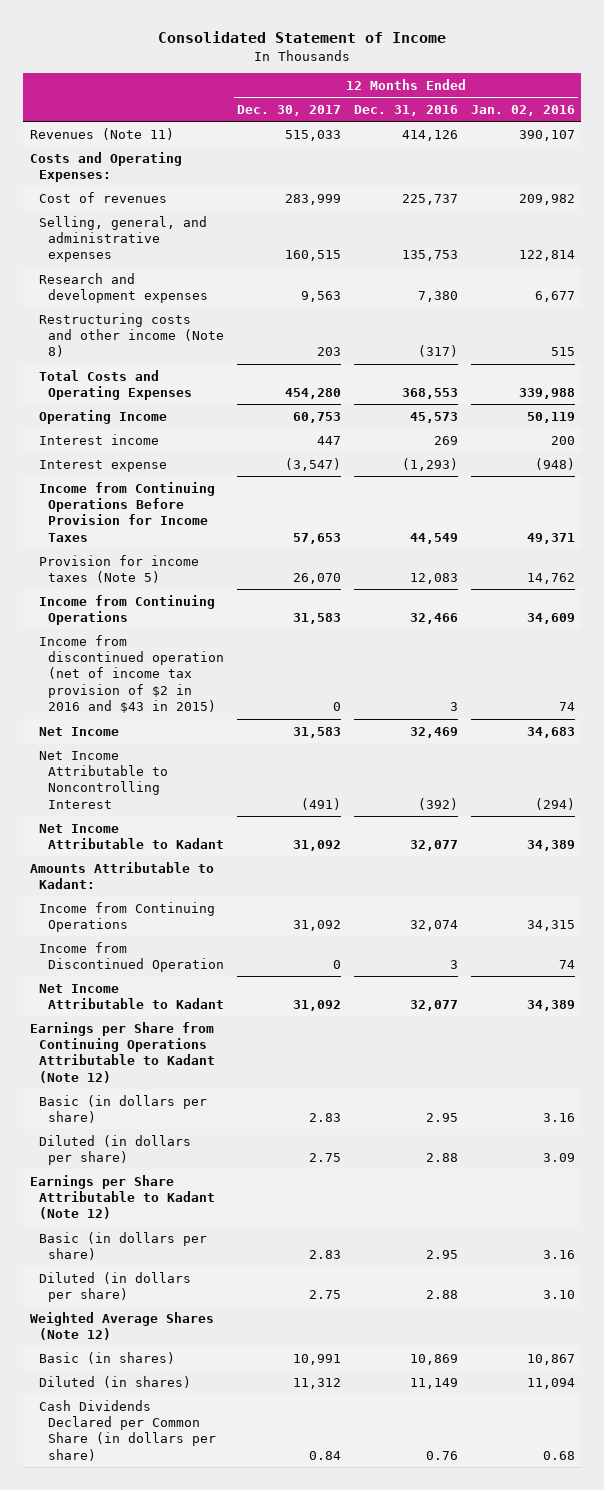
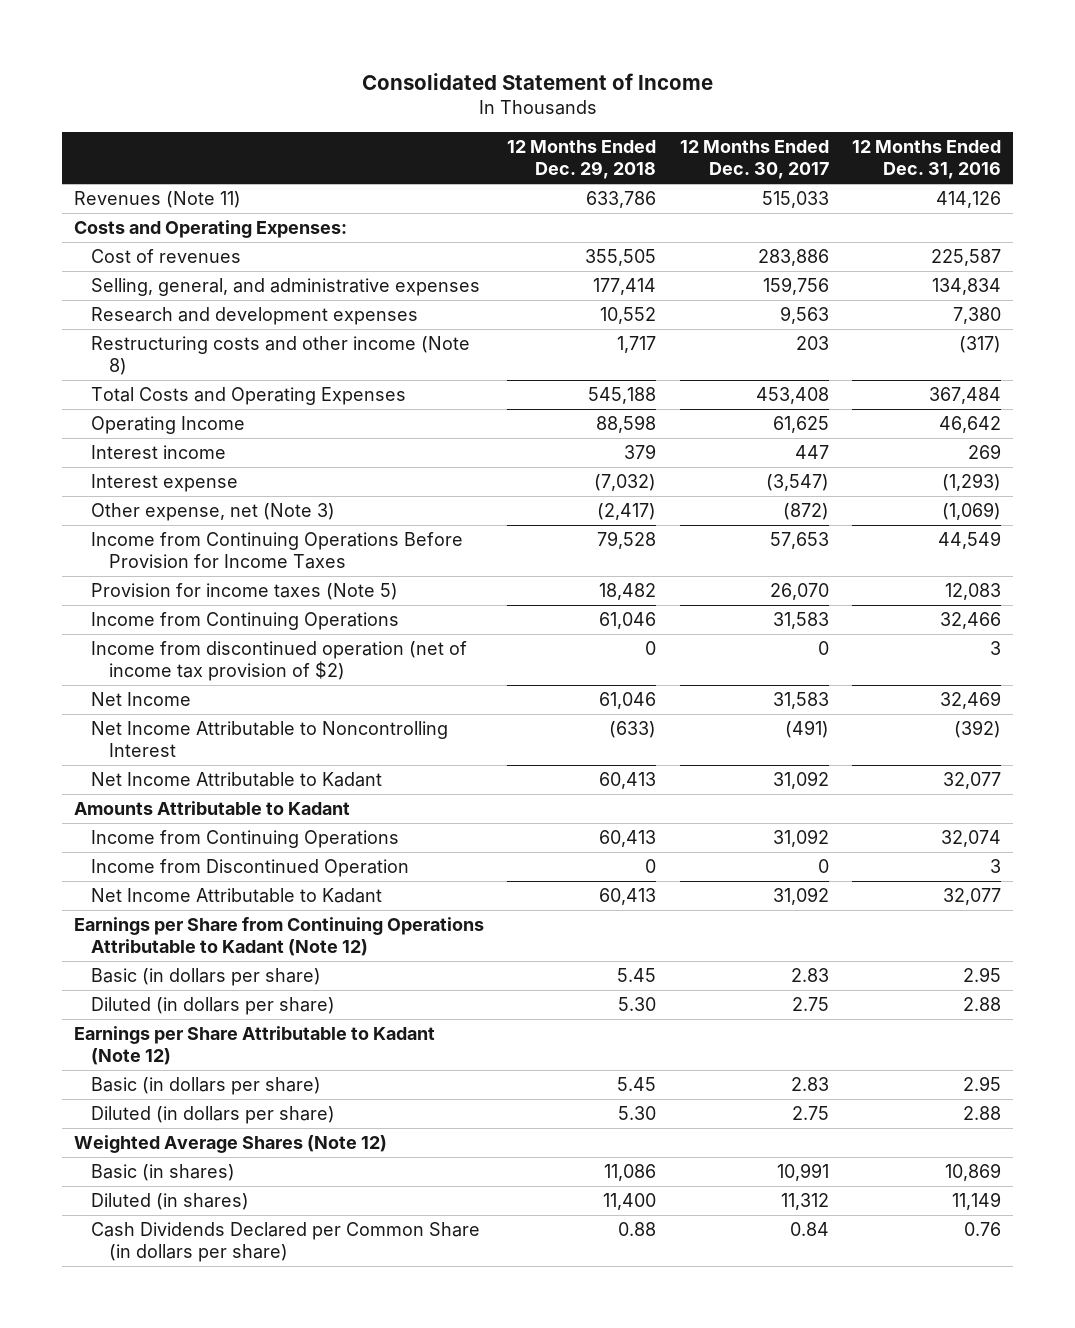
[470,104,575,116] Jan. 02, 2016 -> none
none -> [507,140,657,179] 12 Months Ended Dec. 29, 2018
[284,193,341,205] 283,999 -> [757,249,829,267] 283,886
[401,193,458,205] 225,737 -> [931,249,1002,267] 225,587
[284,250,341,262] 160,515 -> [762,277,829,296] 159,756
[401,250,458,262] 135,753 -> [932,278,1002,296] 134,834
[284,388,341,400] 454,280 -> [755,387,829,405] 453,408
[401,388,458,400] 368,553 -> [929,387,1002,405] 367,484
[292,411,341,423] 60,753 -> [772,416,829,434] 61,625
[409,411,458,423] 45,573 -> [939,416,1002,434] 46,642
none -> [91,503,336,522] Other expense, net (Note 3)
[38,634,225,714] Income from discontinued operation (net of income tax provision of $2 in 2016 and $43 in 2015) -> [91,641,468,681] Income from discontinued operation (net of income tax provision of $2)
[29,861,214,890] Amounts Attributable to Kadant: -> [74,801,351,816] Amounts Attributable to Kadant

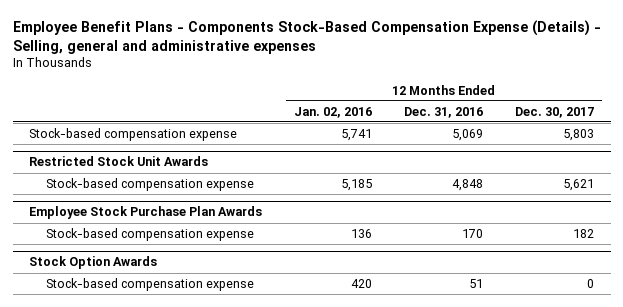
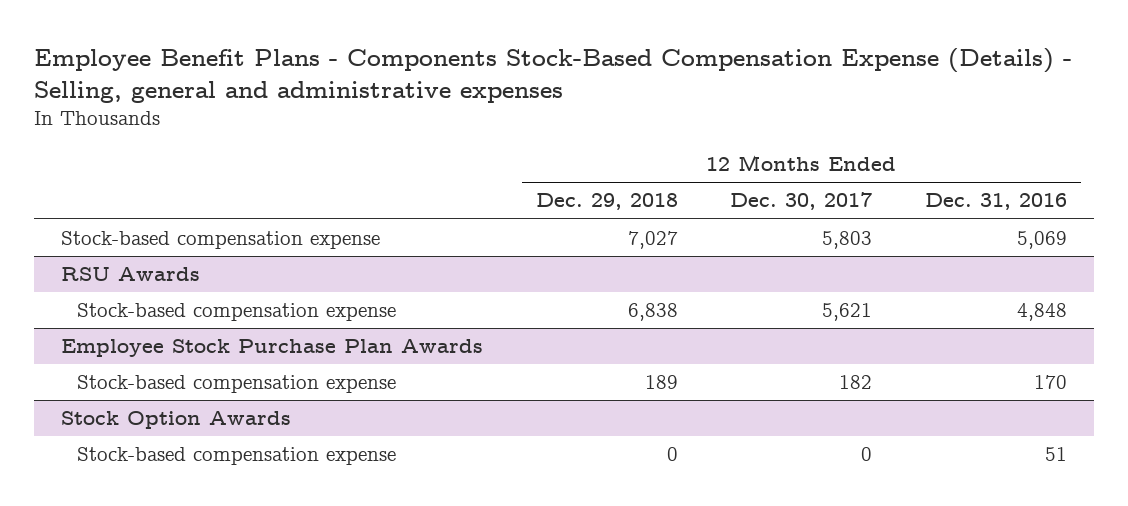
[294,106,373,118] Jan. 02, 2016 -> none
none -> [535,193,678,211] Dec. 29, 2018
[28,156,208,167] Restricted Stock Unit Awards -> [60,267,200,282] RSU Awards

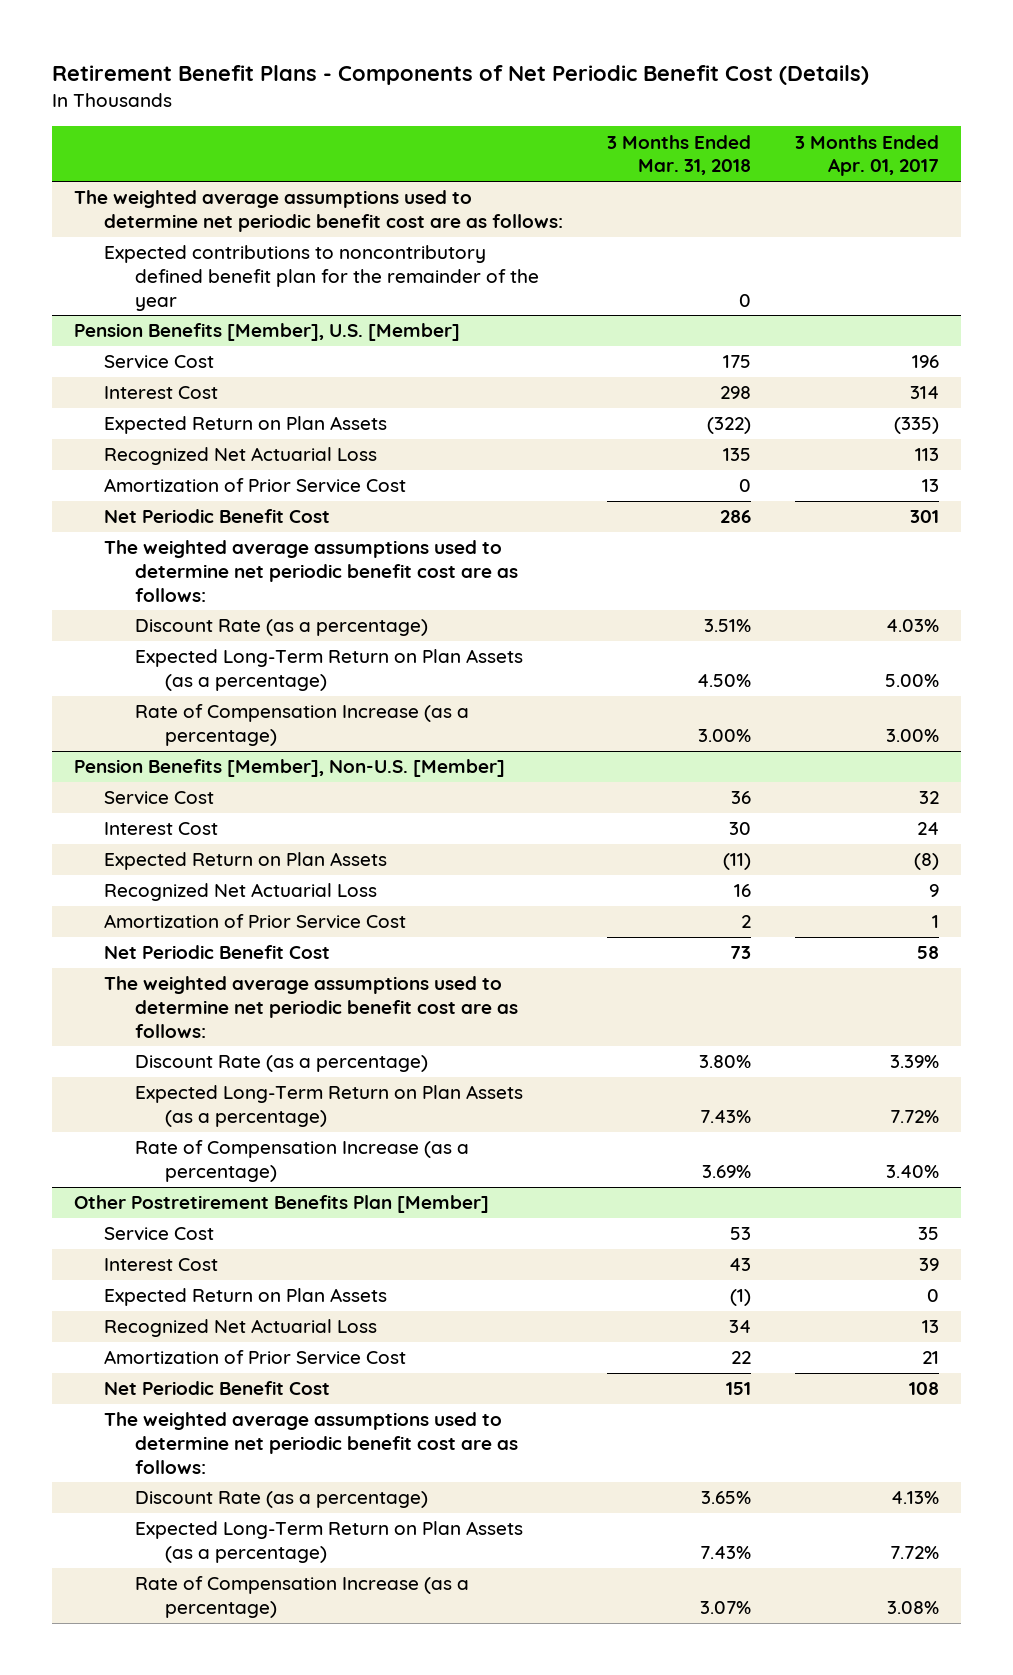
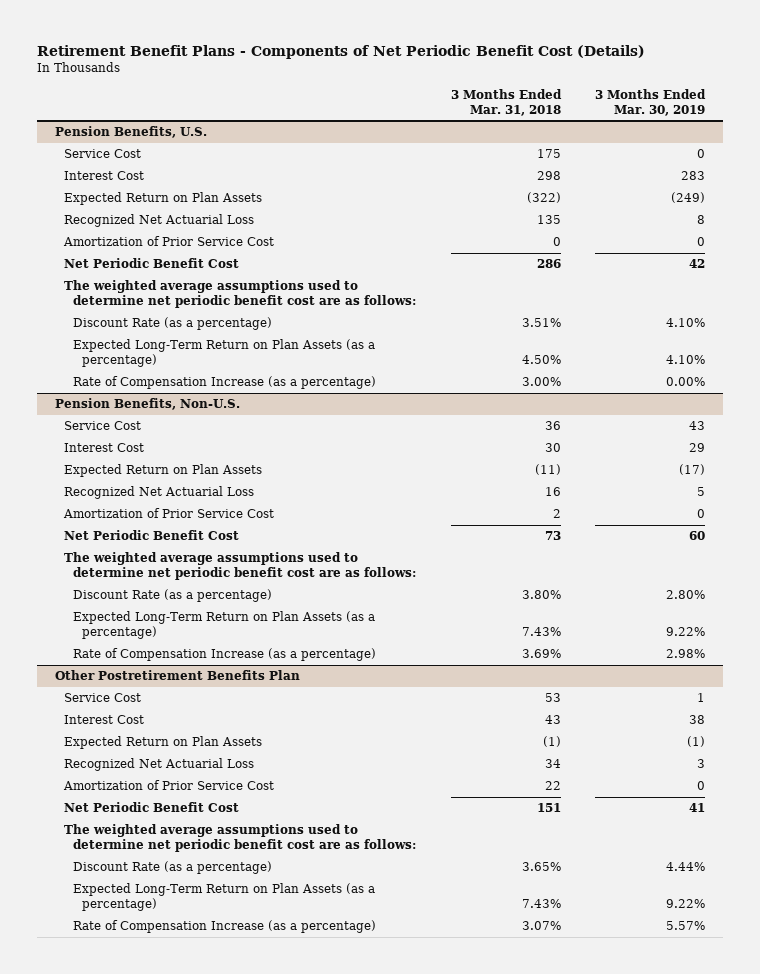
[795,134,940,177] 3 Months Ended Apr. 01, 2017 -> none
none -> [595,89,707,116] 3 Months Ended Mar. 30, 2019
[73,190,564,233] The weighted average assumptions used to determine net periodic benefit cost are as follows: -> none
[104,245,539,311] Expected contributions to noncontributory defined benefit plan for the remainder of the year -> none
[73,323,460,342] Pension Benefits [Member], U.S. [Member] -> [54,126,207,139] Pension Benefits, U.S.
[73,759,505,778] Pension Benefits [Member], Non-U.S. [Member] -> [54,398,240,411] Pension Benefits, Non-U.S.
[73,1195,489,1214] Other Postretirement Benefits Plan [Member] -> [54,670,300,681] Other Postretirement Benefits Plan

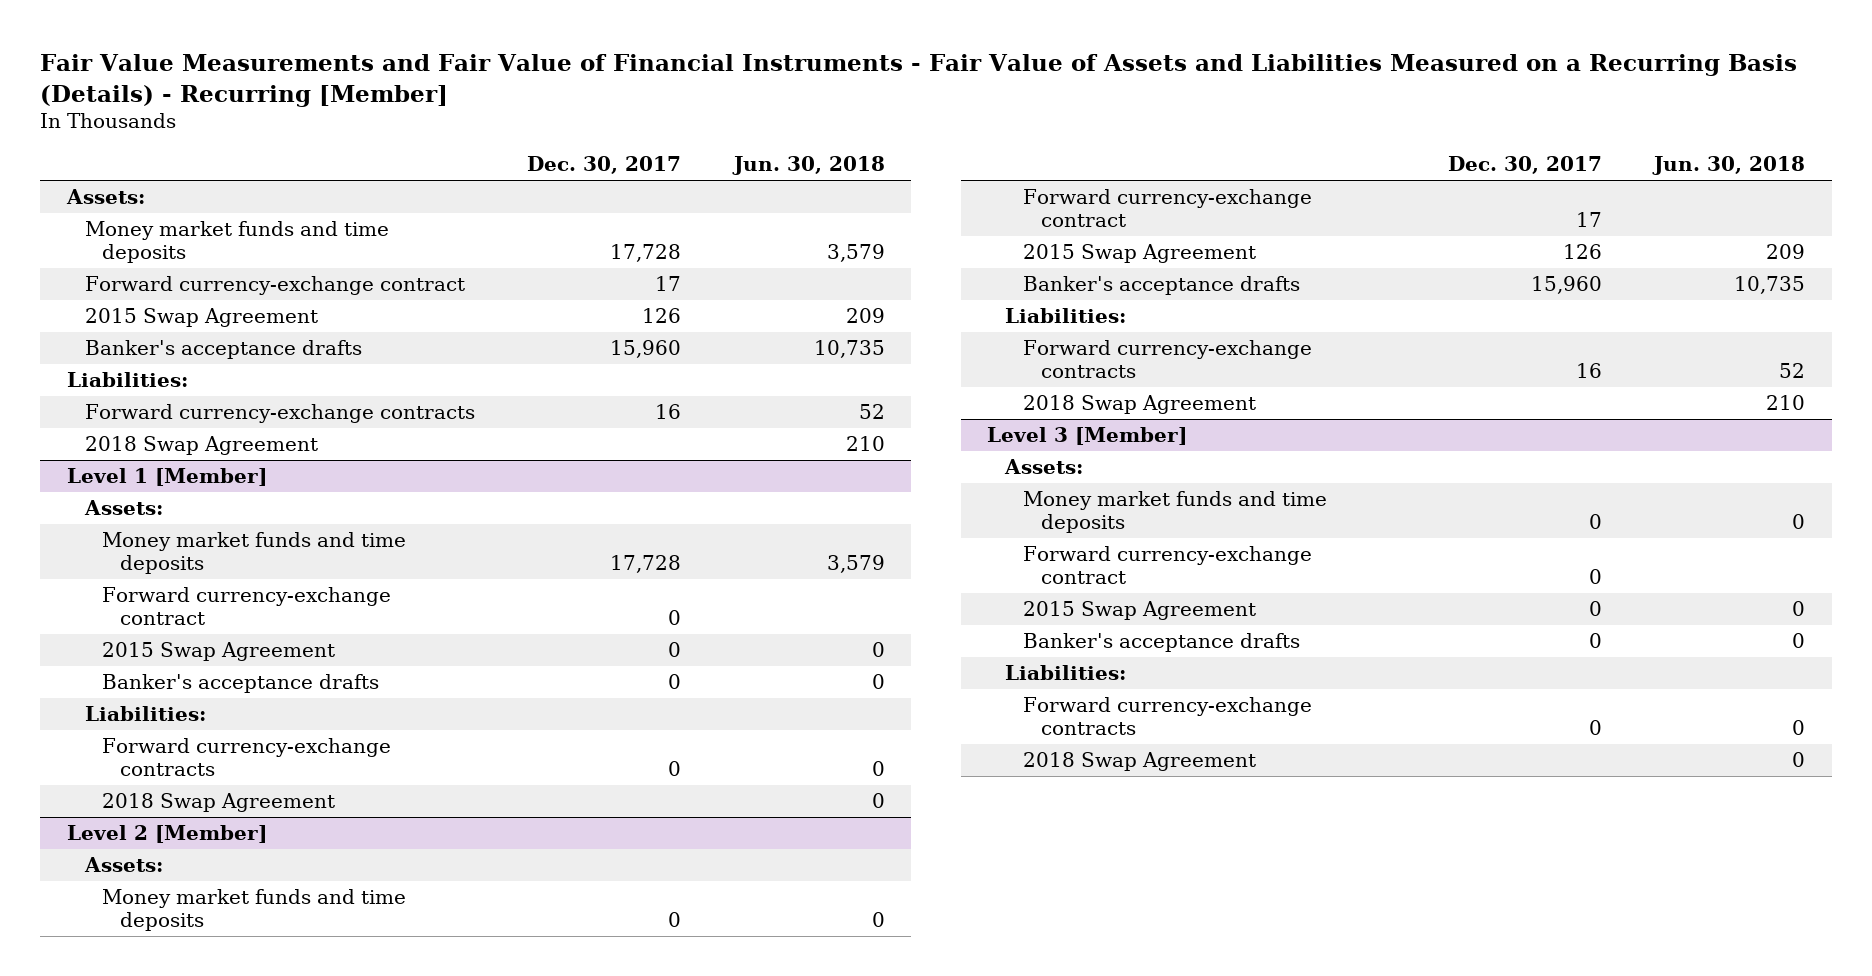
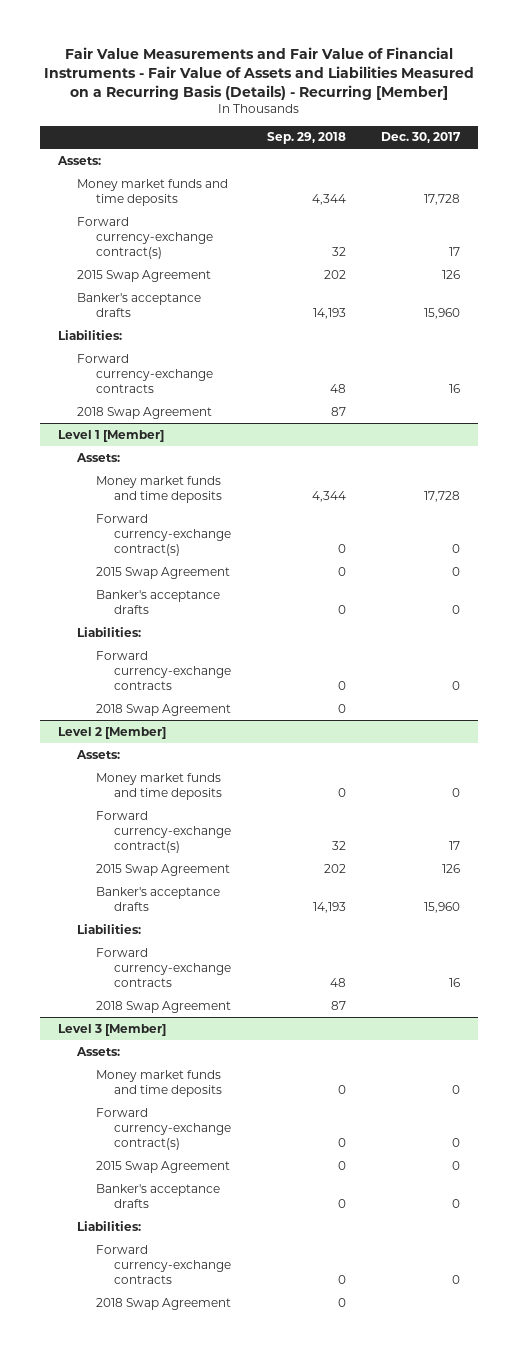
[731,156,885,176] Jun. 30, 2018 -> none
none -> [266,132,346,145] Sep. 29, 2018
[84,276,465,296] Forward currency-exchange contract -> [76,216,213,259] Forward currency-exchange contract(s)
[102,587,392,626] Forward currency-exchange contract -> [95,513,232,556] Forward currency-exchange contract(s)
[1022,189,1312,228] Forward currency-exchange contract -> [95,810,232,853] Forward currency-exchange contract(s)
[1022,546,1312,585] Forward currency-exchange contract -> [95,1107,232,1150] Forward currency-exchange contract(s)

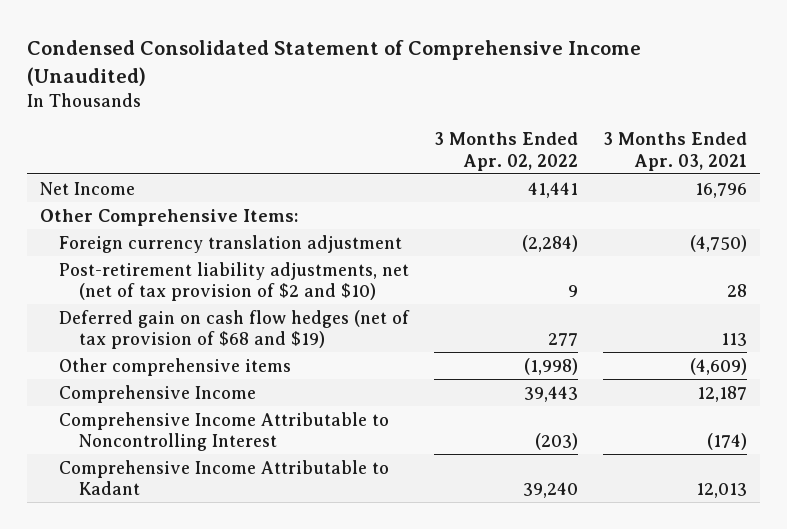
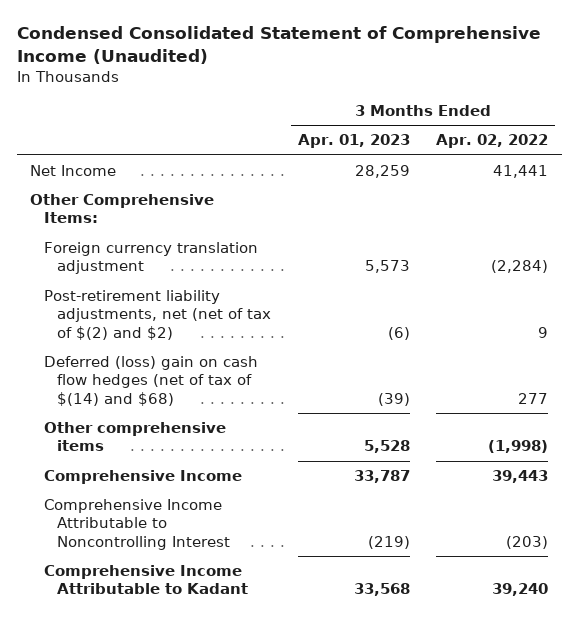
[603,131,748,171] 3 Months Ended Apr. 03, 2021 -> none
none -> [297,134,410,149] Apr. 01, 2023
[59,261,410,302] Post-retirement liability adjustments, net (net of tax provision of $2 and $10) -> [43,289,272,340] Post-retirement liability adjustments, net (net of tax of $(2) and $2)
[59,309,411,350] Deferred gain on cash flow hedges (net of tax provision of $68 and $19) -> [43,355,258,406] Deferred (loss) gain on cash flow hedges (net of tax of $(14) and $68)

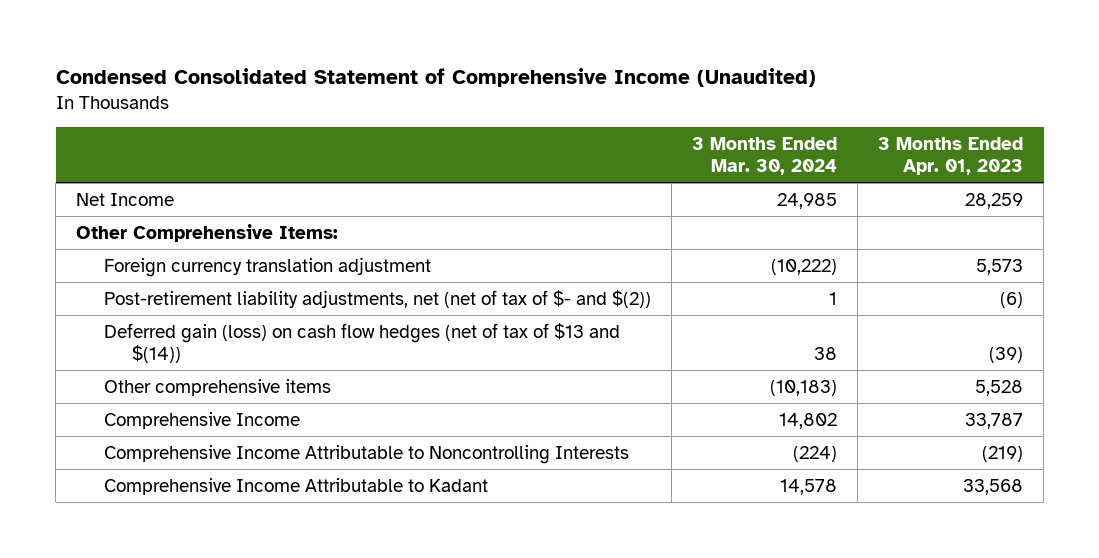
[436,134,549,149] Apr. 02, 2022 -> none
none -> [692,137,838,175] 3 Months Ended Mar. 30, 2024
[43,289,272,340] Post-retirement liability adjustments, net (net of tax of $(2) and $2) -> [103,289,651,308] Post-retirement liability adjustments, net (net of tax of $- and $(2))
[43,355,258,406] Deferred (loss) gain on cash flow hedges (net of tax of $(14) and $68) -> [103,322,620,363] Deferred gain (loss) on cash flow hedges (net of tax of $13 and $(14))
[43,498,231,550] Comprehensive Income Attributable to Noncontrolling Interest -> [103,444,629,464] Comprehensive Income Attributable to Noncontrolling Interests

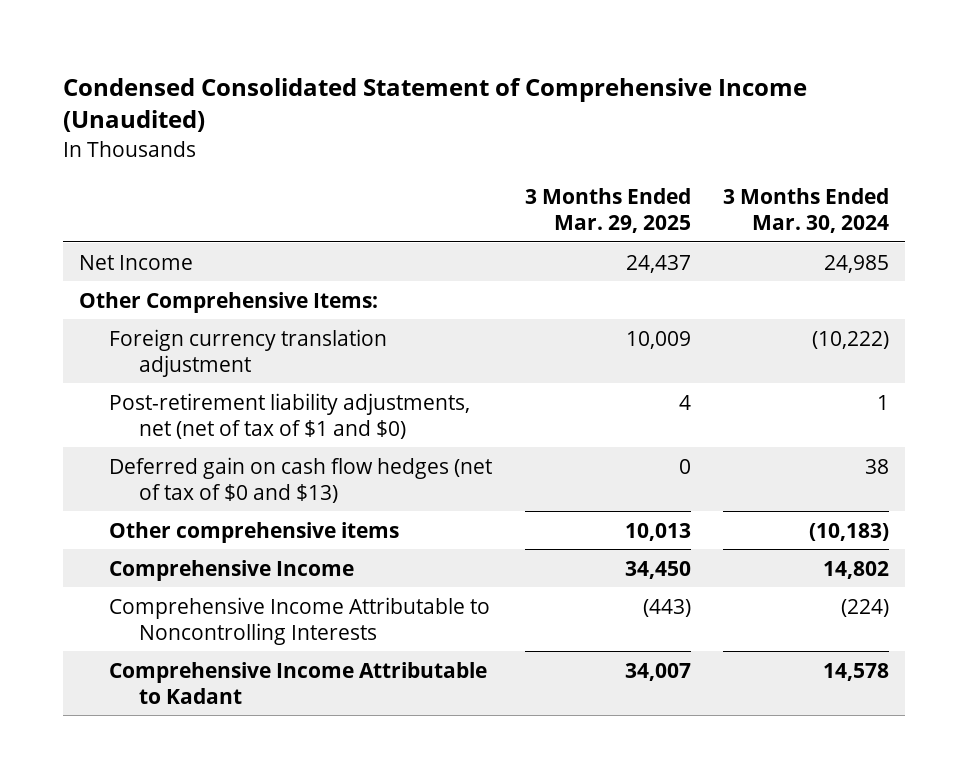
[878,137,1024,175] 3 Months Ended Apr. 01, 2023 -> none
none -> [524,188,691,234] 3 Months Ended Mar. 29, 2025
[103,289,651,308] Post-retirement liability adjustments, net (net of tax of $- and $(2)) -> [109,392,471,439] Post-retirement liability adjustments, net (net of tax of $1 and $0)
[103,322,620,363] Deferred gain (loss) on cash flow hedges (net of tax of $13 and $(14)) -> [109,456,493,503] Deferred gain on cash flow hedges (net of tax of $0 and $13)

